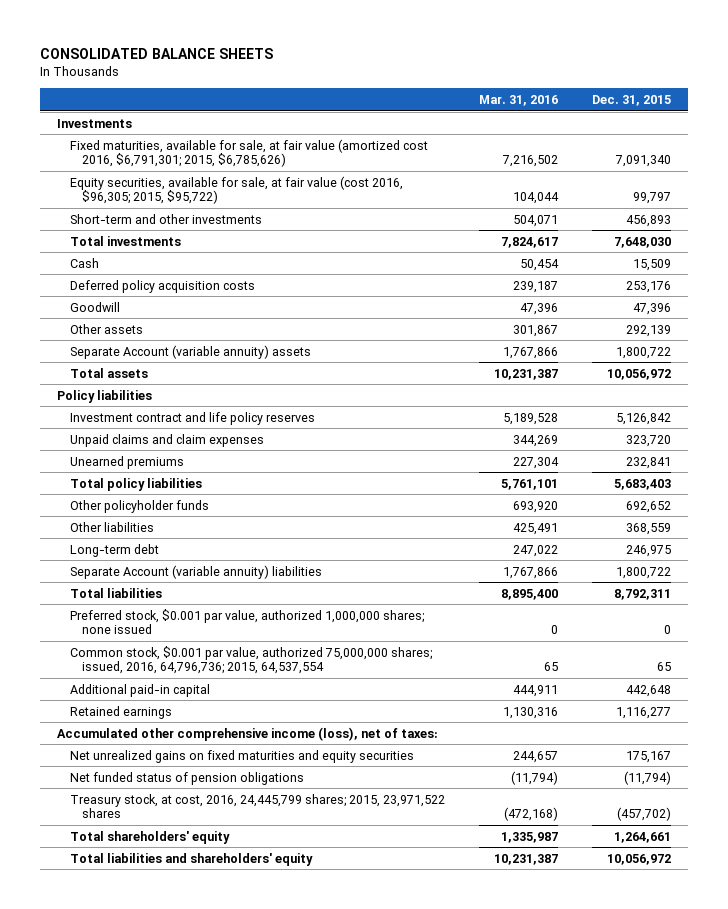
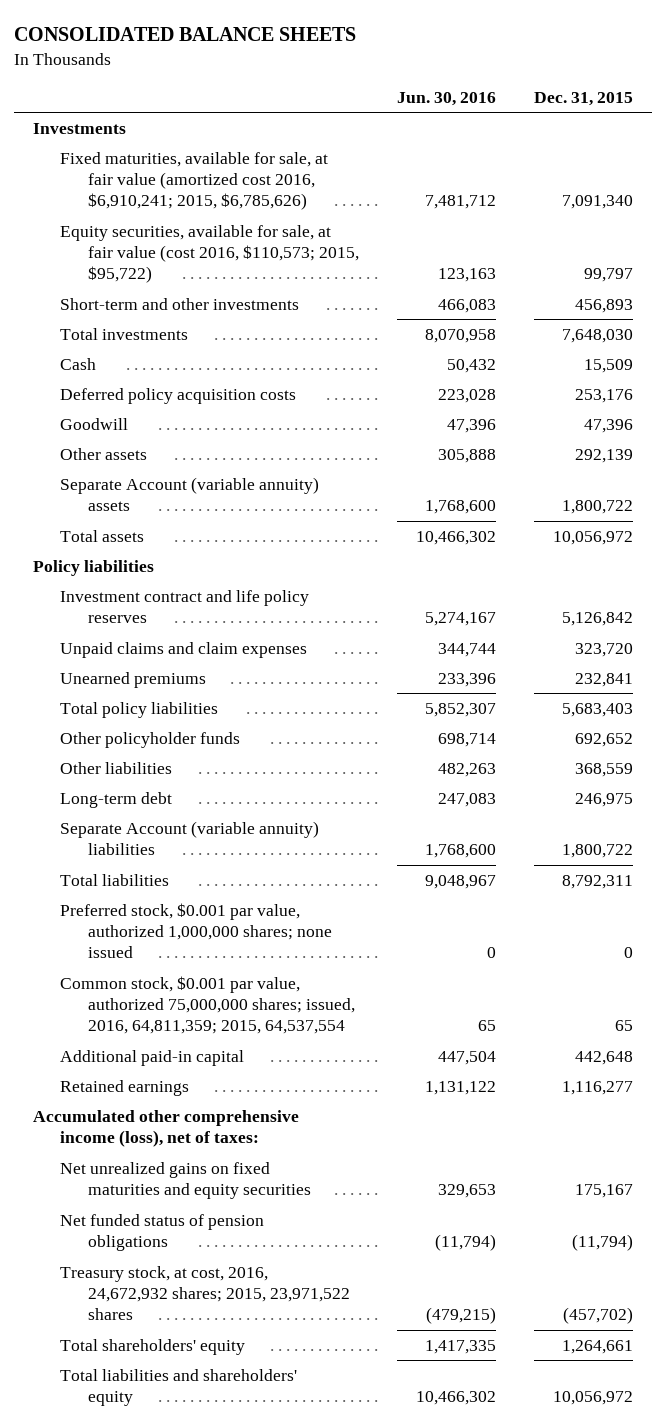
[478,95,558,107] Mar. 31, 2016 -> none
none -> [396,91,496,106] Jun. 30, 2016
[69,138,428,168] Fixed maturities, available for sale, at fair value (amortized cost 2016, $6,791,301; 2015, $6,785,626) -> [60,151,329,211] Fixed maturities, available for sale, at fair value (amortized cost 2016, $6,910,241; 2015, $6,785,626)
[69,175,403,205] Equity securities, available for sale, at fair value (cost 2016, $96,305; 2015, $95,722) -> [60,224,359,284] Equity securities, available for sale, at fair value (cost 2016, $110,573; 2015, $95,722)
[69,645,432,675] Common stock, $0.001 par value, authorized 75,000,000 shares; issued, 2016, 64,796,736; 2015, 64,537,554 -> [60,975,355,1035] Common stock, $0.001 par value, authorized 75,000,000 shares; issued, 2016, 64,811,359; 2015, 64,537,554
[69,793,445,819] Treasury stock, at cost, 2016, 24,445,799 shares; 2015, 23,971,522 shares -> [60,1265,350,1321] Treasury stock, at cost, 2016, 24,672,932 shares; 2015, 23,971,522 shares

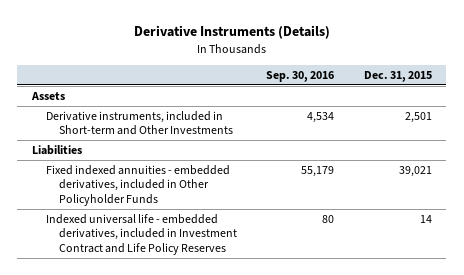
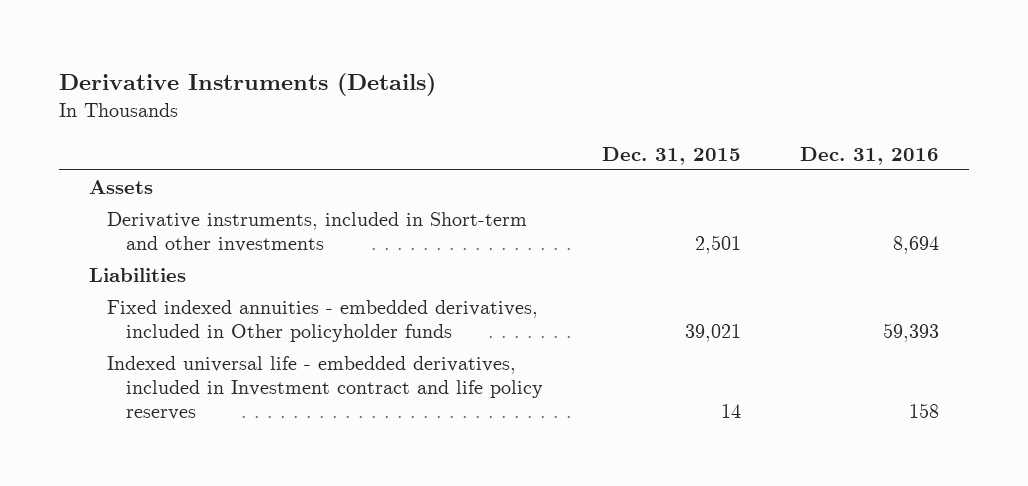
[266,70,335,82] Sep. 30, 2016 -> none
none -> [799,146,939,165] Dec. 31, 2016
[45,110,233,136] Derivative instruments, included in Short-term and Other Investments -> [107,212,528,253] Derivative instruments, included in Short-term and other investments
[45,164,230,206] Fixed indexed annuities - embedded derivatives, included in Other Policyholder Funds -> [107,300,539,343] Fixed indexed annuities - embedded derivatives, included in Other policyholder funds
[45,213,237,255] Indexed universal life - embedded derivatives, included in Investment Contract and Life Policy Reserves -> [107,356,543,421] Indexed universal life - embedded derivatives, included in Investment contract and life policy reserves

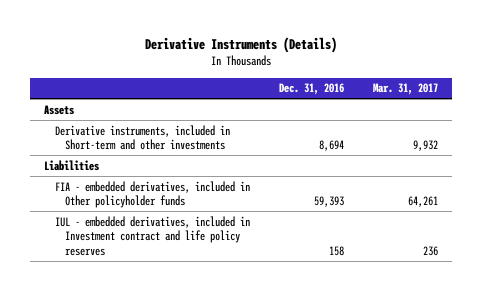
[601,146,741,165] Dec. 31, 2015 -> none
none -> [372,83,438,96] Mar. 31, 2017
[107,300,539,343] Fixed indexed annuities - embedded derivatives, included in Other policyholder funds -> [54,180,250,209] FIA - embedded derivatives, included in Other policyholder funds
[107,356,543,421] Indexed universal life - embedded derivatives, included in Investment contract and life policy reserves -> [54,215,250,257] IUL - embedded derivatives, included in Investment contract and life policy reserves

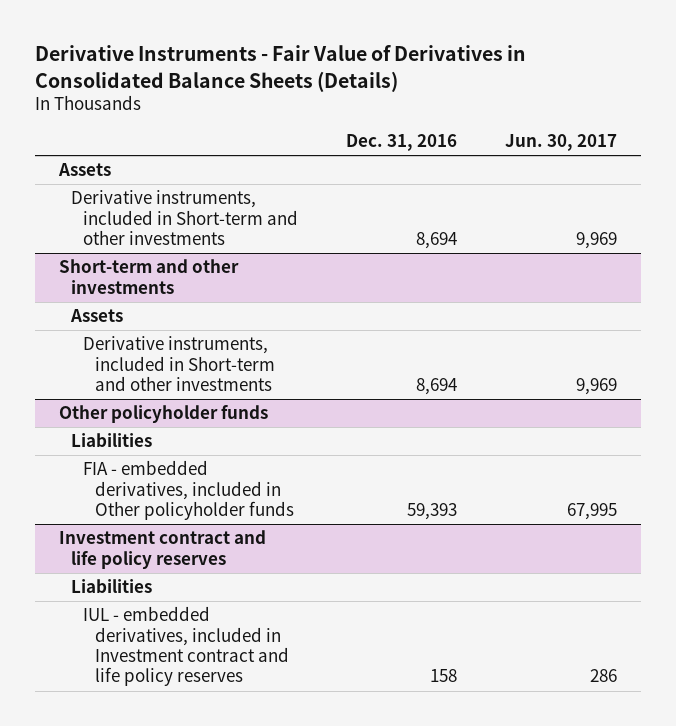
[145,36,338,53] Derivative Instruments (Details) -> [35,45,527,92] Derivative Instruments - Fair Value of Derivatives in Consolidated Balance Sheets (Details)
[372,83,438,96] Mar. 31, 2017 -> none
none -> [504,134,617,152] Jun. 30, 2017
none -> [59,259,240,294] Short-term and other investments
none -> [70,309,124,323] Assets
none -> [83,336,275,392] Derivative instruments, included in Short-term and other investments
none -> [59,405,269,424] Other policyholder funds
none -> [59,530,267,569] Investment contract and life policy reserves
none -> [71,579,153,594] Liabilities

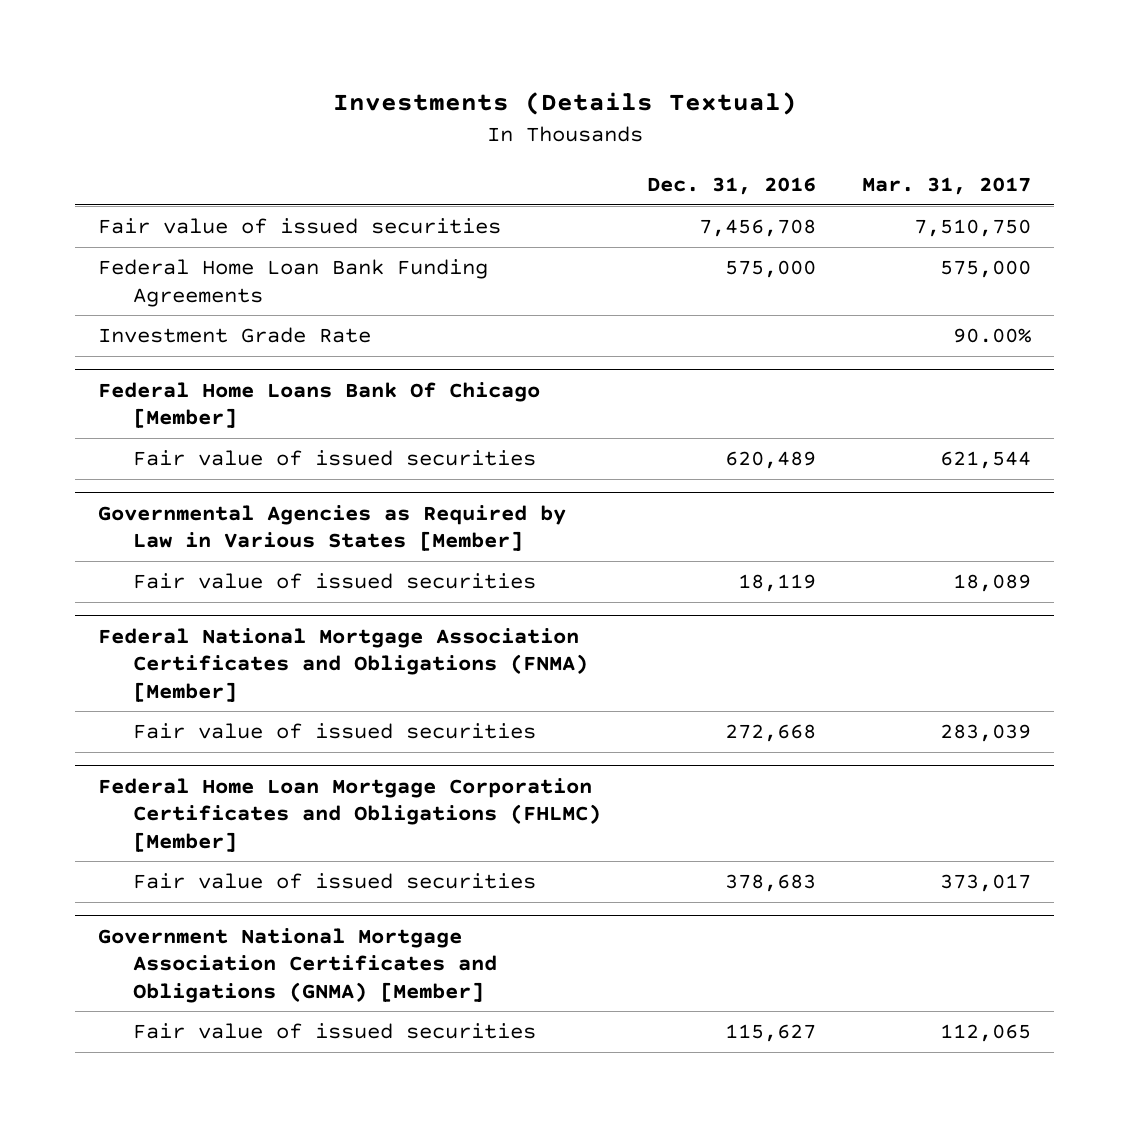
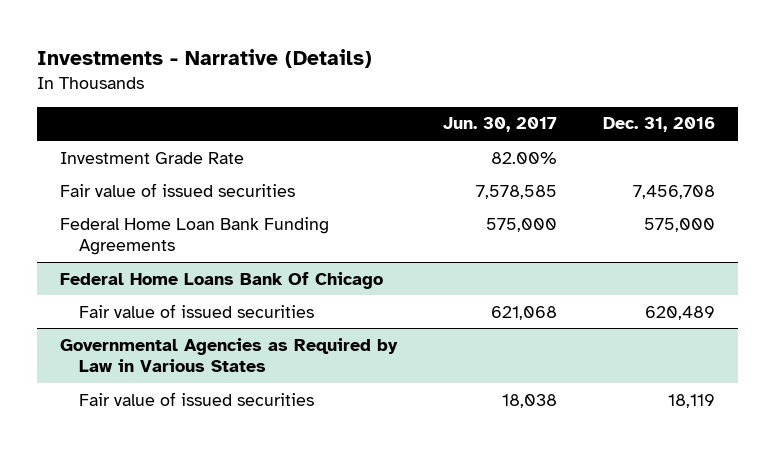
[332,92,797,116] Investments (Details Textual) -> [37,49,373,69] Investments - Narrative (Details)
[862,176,1032,195] Mar. 31, 2017 -> none
none -> [443,117,558,133] Jun. 30, 2017
[98,327,372,344] Investment Grade Rate -> [60,151,245,164] Investment Grade Rate
[98,381,541,429] Federal Home Loans Bank Of Chicago [Member] -> [60,271,384,289] Federal Home Loans Bank Of Chicago
[98,504,567,552] Governmental Agencies as Required by Law in Various States [Member] -> [60,337,399,373] Governmental Agencies as Required by Law in Various States
[98,627,588,702] Federal National Mortgage Association Certificates and Obligations (FNMA) [Member] -> none
[132,723,536,740] Fair value of issued securities -> none
[98,777,601,852] Federal Home Loan Mortgage Corporation Certificates and Obligations (FHLMC) [Member] -> none
[132,873,536,890] Fair value of issued securities -> none
[98,927,497,1003] Government National Mortgage Association Certificates and Obligations (GNMA) [Member] -> none
[132,1023,536,1040] Fair value of issued securities -> none

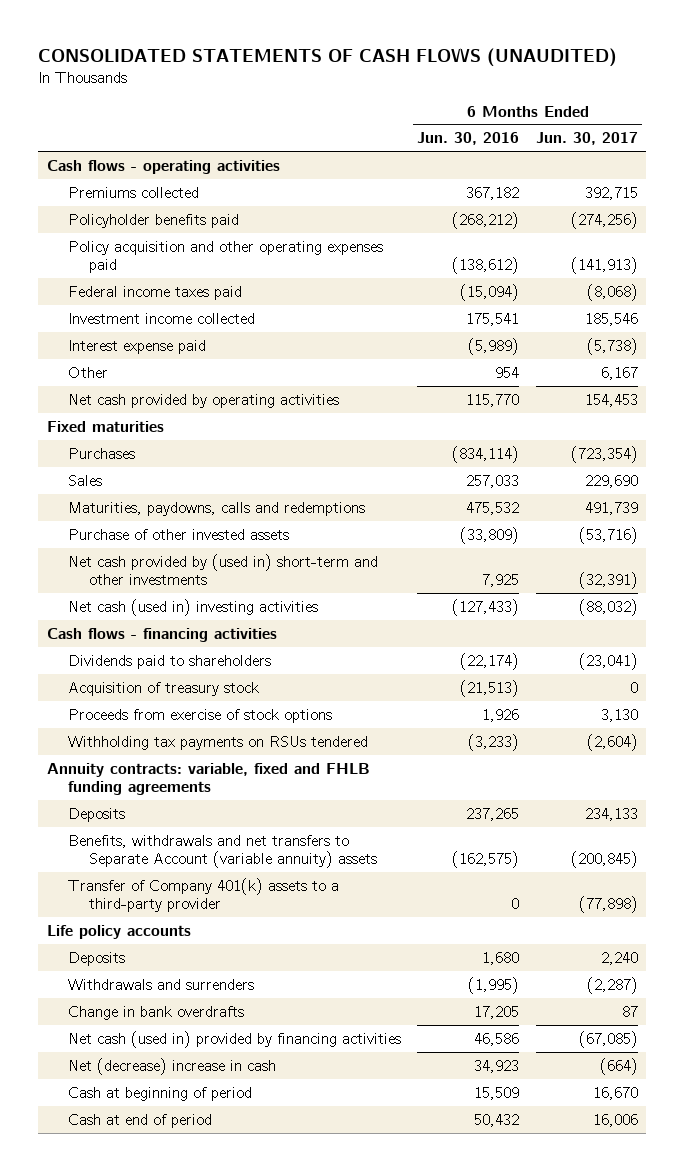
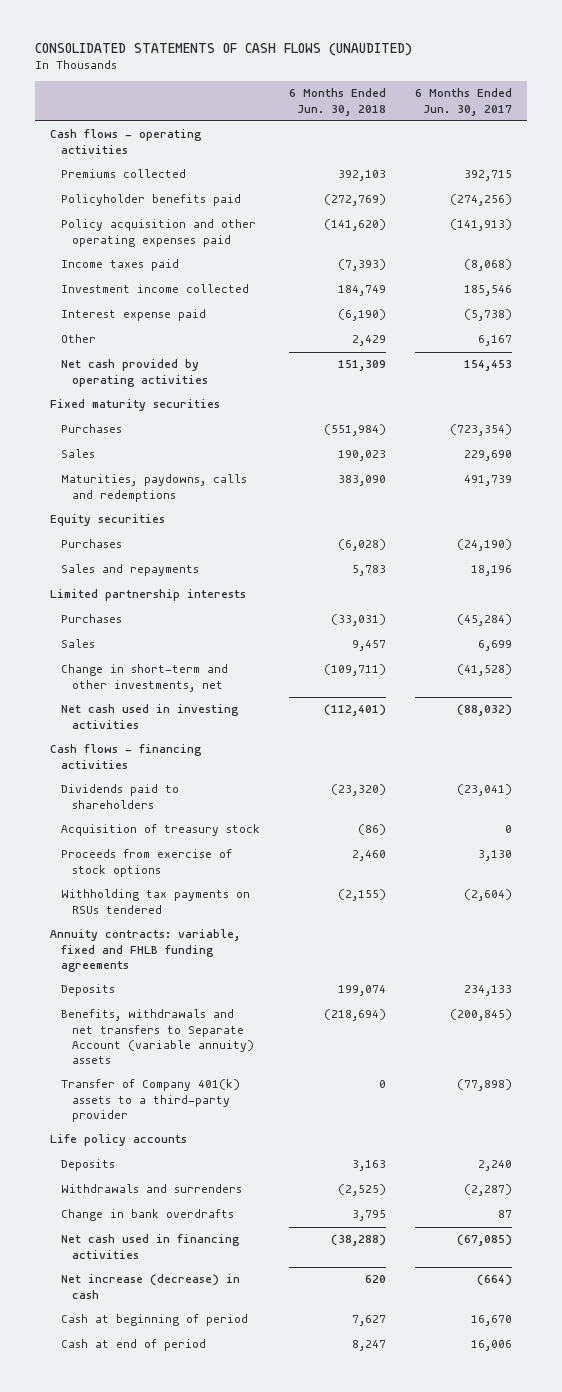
[417,132,520,146] Jun. 30, 2016 -> none
none -> [288,88,386,116] 6 Months Ended Jun. 30, 2018
[67,285,242,300] Federal income taxes paid -> [60,259,179,272] Income taxes paid
[46,420,164,432] Fixed maturities -> [49,399,220,412] Fixed maturity securities
[67,528,289,540] Purchase of other invested assets -> none
none -> [49,514,165,527] Equity securities
none -> [60,539,122,549] Purchases
none -> [60,564,199,577] Sales and repayments
none -> [49,589,246,602] Limited partnership interests
none -> [60,614,122,624] Purchases
none -> [60,639,95,649] Sales
[67,553,378,586] Net cash provided by (used in) short-term and other investments -> [60,664,228,692] Change in short-term and other investments, net
[579,572,639,590] (32,391) -> [457,664,513,677] (41,528)
[67,598,318,616] Net cash (used in) investing activities -> [60,704,239,729] Net cash used in investing activities
[67,1030,401,1048] Net cash (used in) provided by financing activities -> [60,1234,240,1259] Net cash used in financing activities
[67,1057,276,1075] Net (decrease) increase in cash -> [60,1274,240,1299] Net increase (decrease) in cash

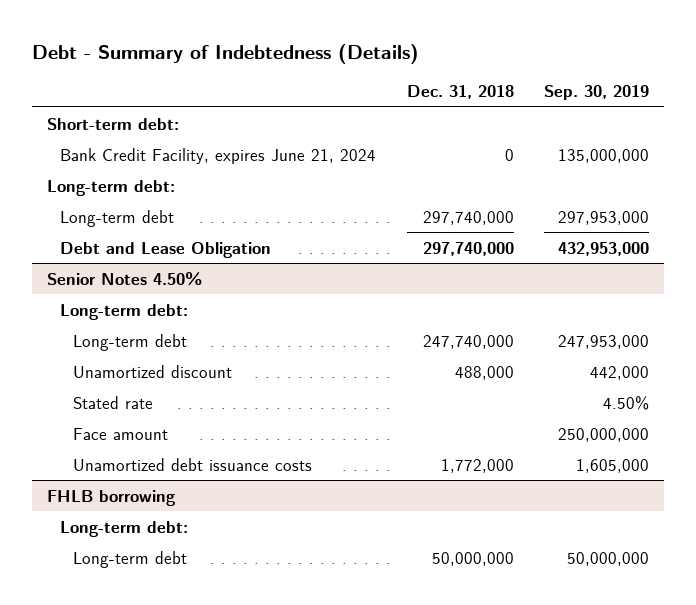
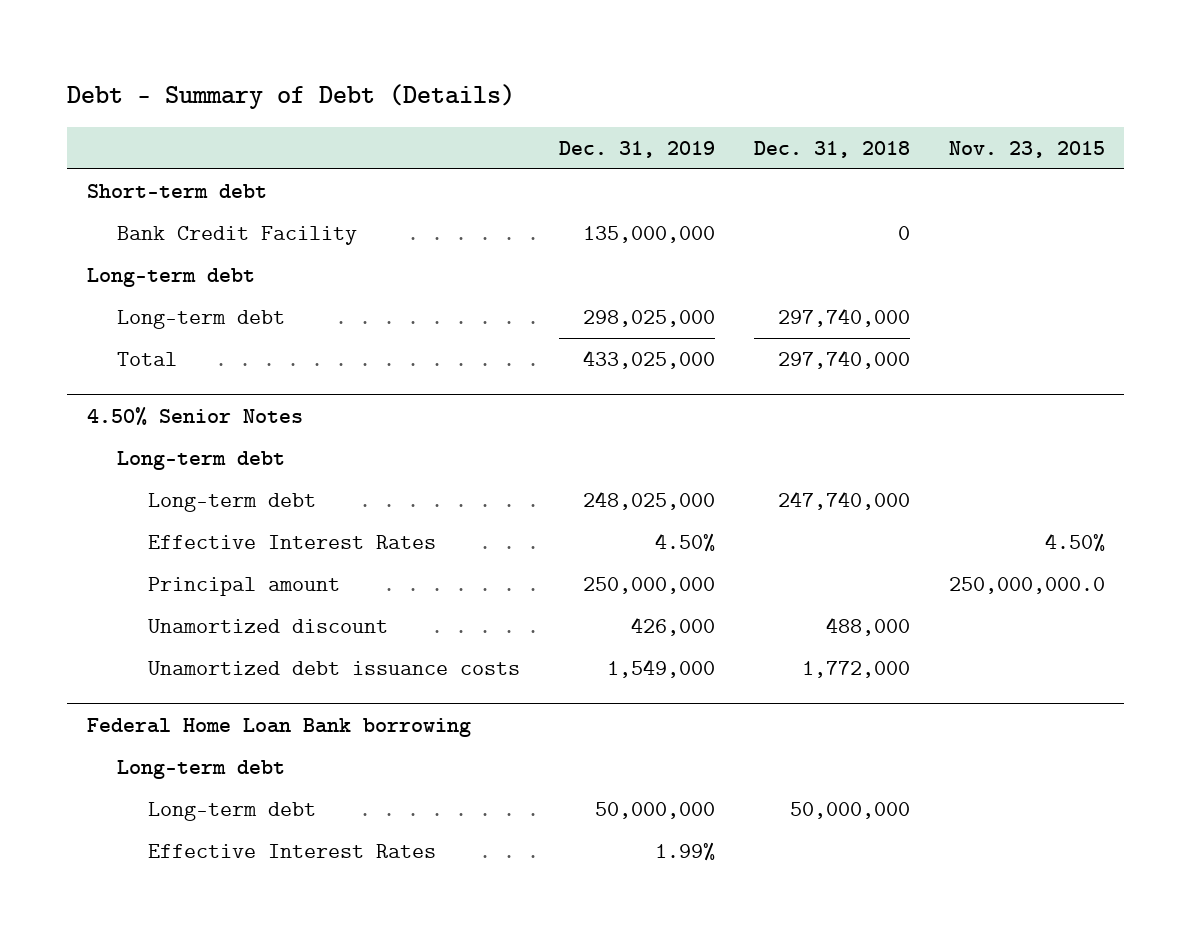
[32,43,420,64] Debt - Summary of Indebtedness (Details) -> [67,84,516,110] Debt - Summary of Debt (Details)
[543,85,649,101] Sep. 30, 2019 -> none
none -> [558,140,715,158] Dec. 31, 2019
none -> [948,140,1105,158] Nov. 23, 2015
[47,117,180,130] Short-term debt: -> [86,184,267,199] Short-term debt
[60,147,377,164] Bank Credit Facility, expires June 21, 2024 -> [117,226,358,246] Bank Credit Facility
[47,179,176,196] Long-term debt: -> [86,268,255,288] Long-term debt
[60,241,272,258] Debt and Lease Obligation -> [117,352,178,367] Total
[47,271,204,285] Senior Notes 4.50% -> [86,406,303,425] 4.50% Senior Notes
[60,303,189,320] Long-term debt: -> [117,451,286,471] Long-term debt
none -> [147,535,436,550] Effective Interest Rates
none -> [147,577,340,597] Principal amount
[73,395,154,409] Stated rate -> none
[73,427,169,440] Face amount -> none
[47,489,177,506] FHLB borrowing -> [86,717,471,737] Federal Home Loan Bank borrowing
[60,520,189,537] Long-term debt: -> [117,760,286,780] Long-term debt
none -> [147,844,436,859] Effective Interest Rates

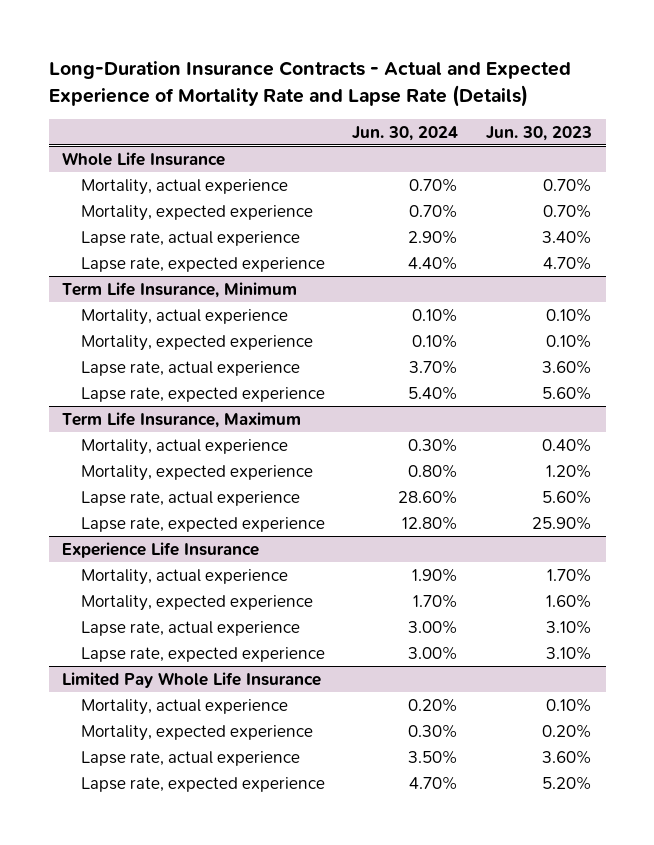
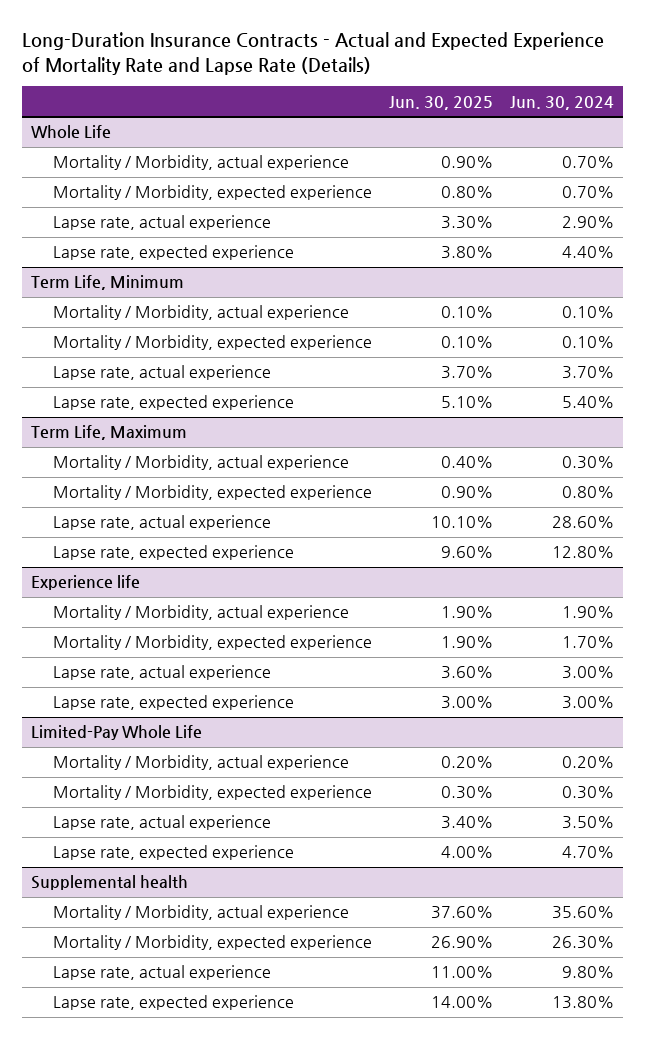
[485,125,592,141] Jun. 30, 2023 -> none
none -> [389,95,494,110] Jun. 30, 2025
[62,151,226,166] Whole Life Insurance -> [30,125,111,139] Whole Life
[80,178,288,195] Mortality, actual experience -> [53,155,350,171] Mortality / Morbidity, actual experience
[80,204,313,221] Mortality, expected experience -> [53,185,373,201] Mortality / Morbidity, expected experience
[62,281,298,298] Term Life Insurance, Minimum -> [30,275,184,291] Term Life, Minimum
[80,308,288,325] Mortality, actual experience -> [53,305,350,321] Mortality / Morbidity, actual experience
[80,334,313,351] Mortality, expected experience -> [53,335,373,351] Mortality / Morbidity, expected experience
[62,411,302,428] Term Life Insurance, Maximum -> [30,425,187,441] Term Life, Maximum
[80,438,288,455] Mortality, actual experience -> [53,455,350,471] Mortality / Morbidity, actual experience
[80,464,313,481] Mortality, expected experience -> [53,485,373,501] Mortality / Morbidity, expected experience
[62,541,260,558] Experience Life Insurance -> [30,575,140,591] Experience life
[80,568,288,585] Mortality, actual experience -> [53,605,350,621] Mortality / Morbidity, actual experience
[80,594,313,611] Mortality, expected experience -> [53,635,373,651] Mortality / Morbidity, expected experience
[62,671,322,688] Limited Pay Whole Life Insurance -> [30,725,202,741] Limited-Pay Whole Life
[80,698,288,715] Mortality, actual experience -> [53,755,350,771] Mortality / Morbidity, actual experience
[80,724,313,741] Mortality, expected experience -> [53,785,373,801] Mortality / Morbidity, expected experience
none -> [30,875,188,891] Supplemental health
none -> [53,905,350,921] Mortality / Morbidity, actual experience
none -> [53,935,373,951] Mortality / Morbidity, expected experience
none -> [53,965,272,981] Lapse rate, actual experience
none -> [53,995,295,1011] Lapse rate, expected experience

